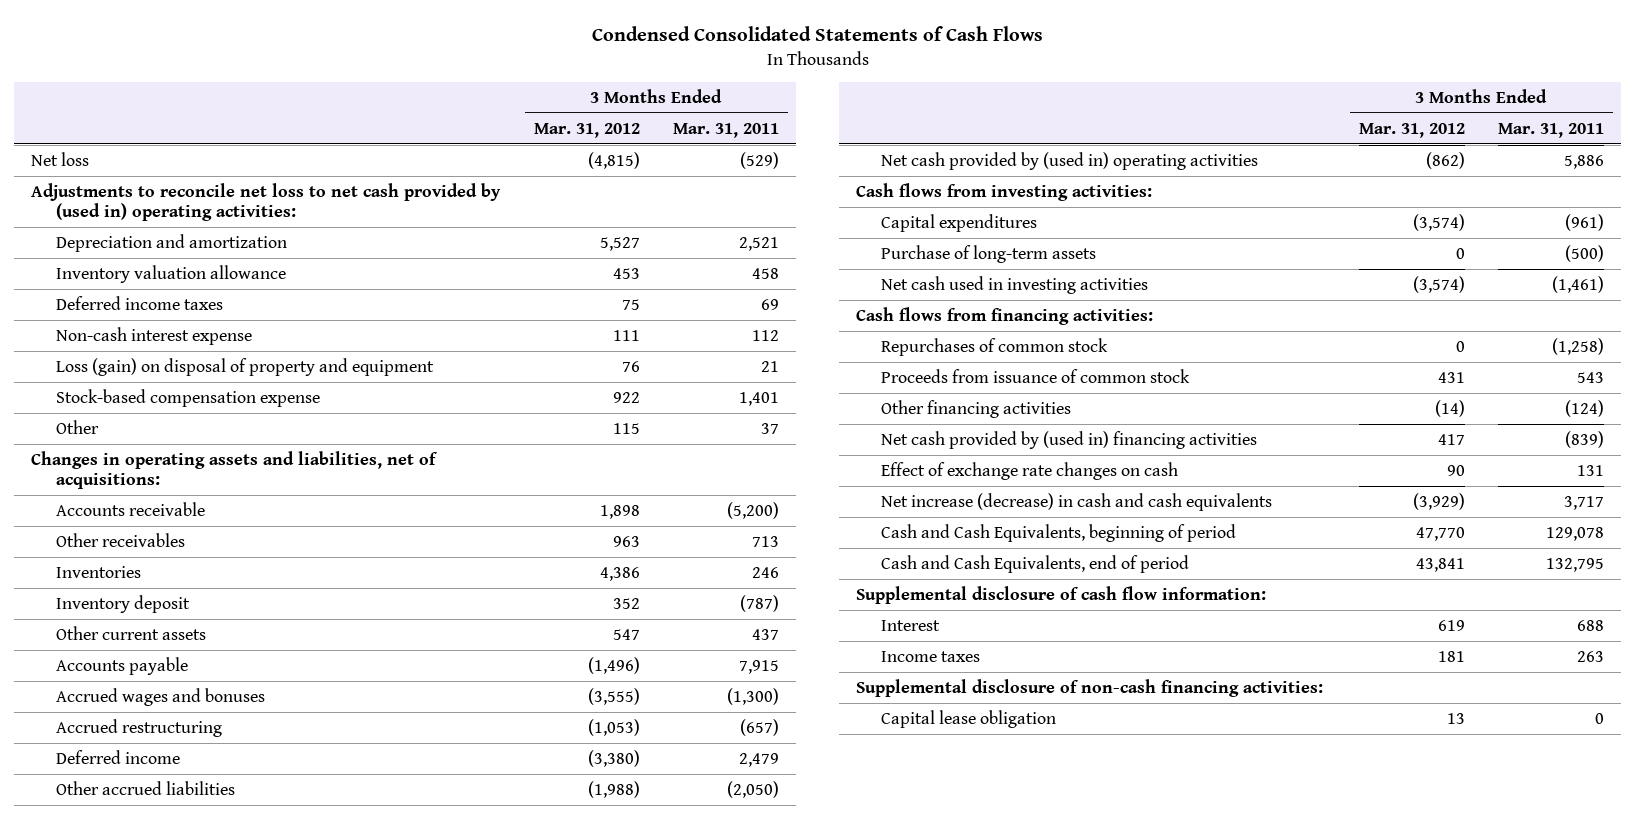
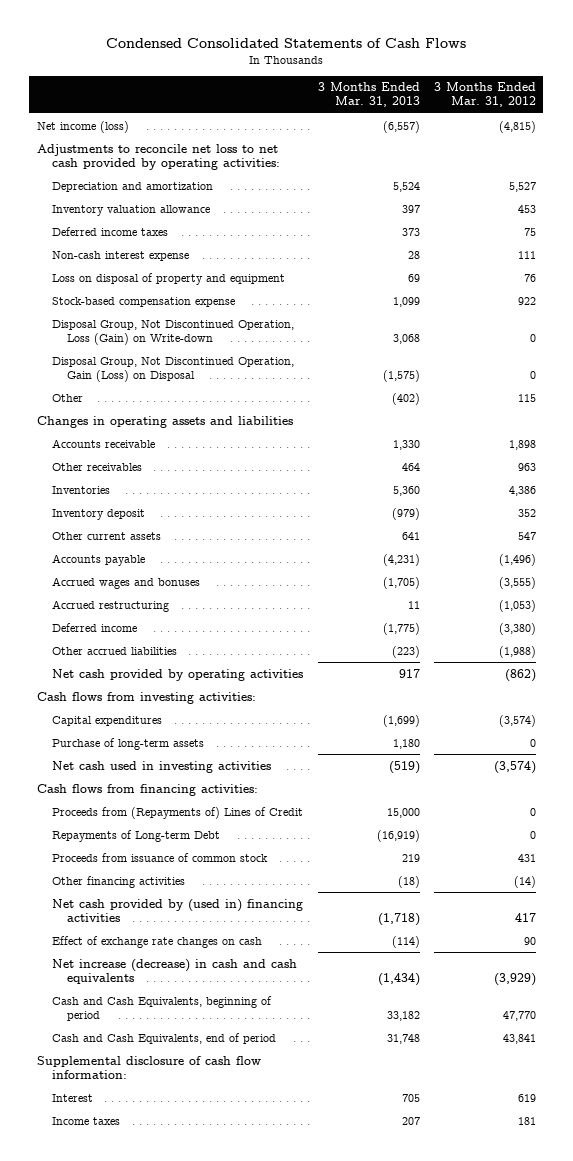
[673,122,780,138] Mar. 31, 2011 -> none
none -> [317,82,420,108] 3 Months Ended Mar. 31, 2013
[31,151,90,166] Net loss -> [36,120,129,133] Net income (loss)
[31,182,502,222] Adjustments to reconcile net loss to net cash provided by (used in) operating activities: -> [36,143,280,170] Adjustments to reconcile net loss to net cash provided by operating activities:
[56,357,435,376] Loss (gain) on disposal of property and equipment -> [51,272,285,285] Loss on disposal of property and equipment
none -> [51,319,294,345] Disposal Group, Not Discontinued Operation, Loss (Gain) on Write-down
none -> [51,356,294,382] Disposal Group, Not Discontinued Operation, Gain (Loss) on Disposal
[31,450,439,490] Changes in operating assets and liabilities, net of acquisitions: -> [36,415,293,428] Changes in operating assets and liabilities
[881,151,1259,170] Net cash provided by (used in) operating activities -> [51,668,303,681] Net cash provided by operating activities
[881,337,1109,356] Repurchases of common stock -> none
none -> [51,806,303,819] Proceeds from (Repayments of) Lines of Credit
none -> [51,829,220,842] Repayments of Long-term Debt
[856,678,1324,697] Supplemental disclosure of non-cash financing activities: -> none
[881,709,1057,728] Capital lease obligation -> none

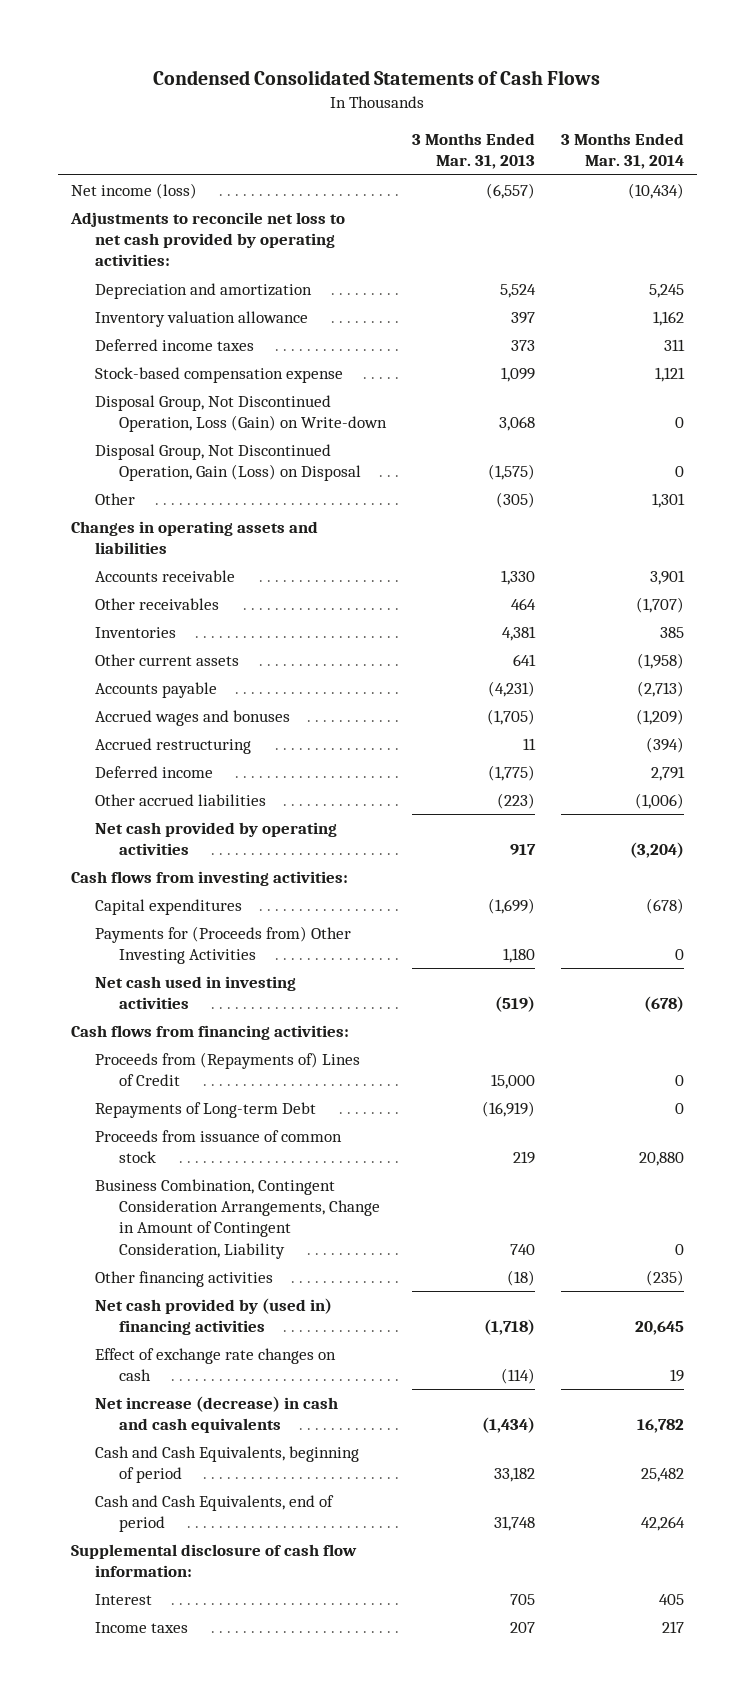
[434,82,537,108] 3 Months Ended Mar. 31, 2012 -> none
none -> [561,133,685,170] 3 Months Ended Mar. 31, 2014
[51,250,189,261] Non-cash interest expense -> none
[51,272,285,285] Loss on disposal of property and equipment -> none
[391,392,420,405] (402) -> [496,491,536,508] (305)
[51,508,145,520] Inventory deposit -> none
[392,485,420,496] 5,360 -> [502,625,537,641] 4,381
[51,737,204,750] Purchase of long-term assets -> [95,925,352,965] Payments for (Proceeds from) Other Investing Activities
none -> [95,1178,381,1259] Business Combination, Contingent Consideration Arrangements, Change in Amount of Contingent Consideration, Liability

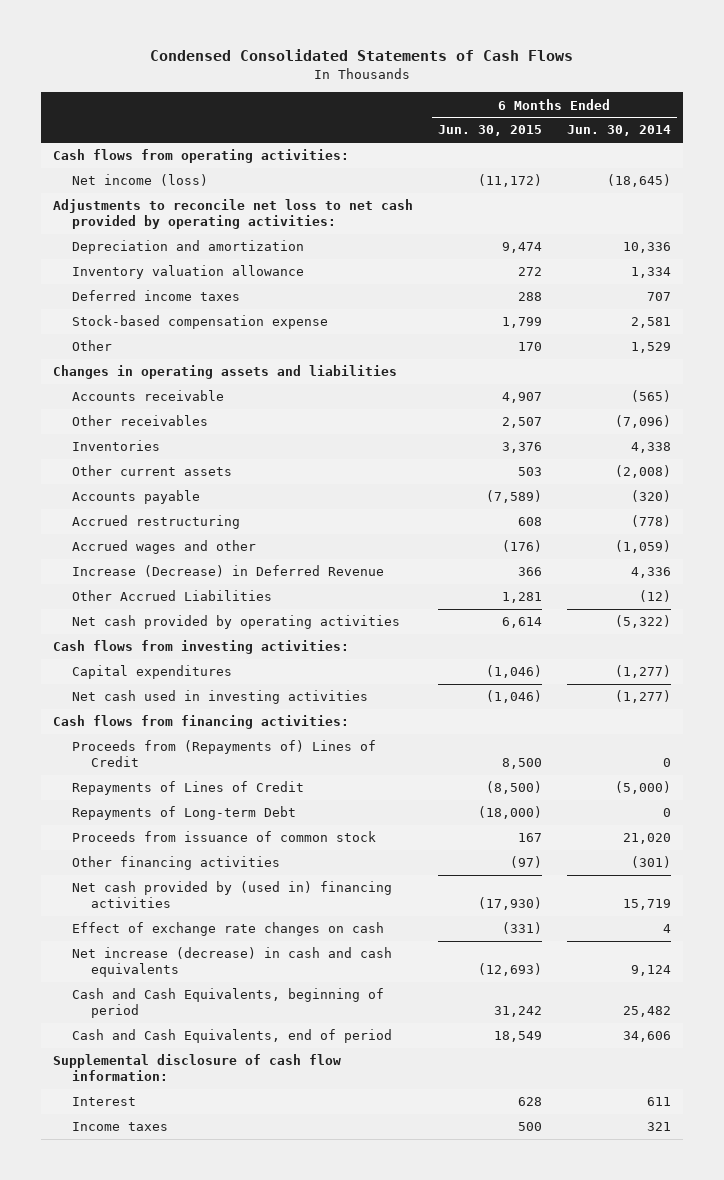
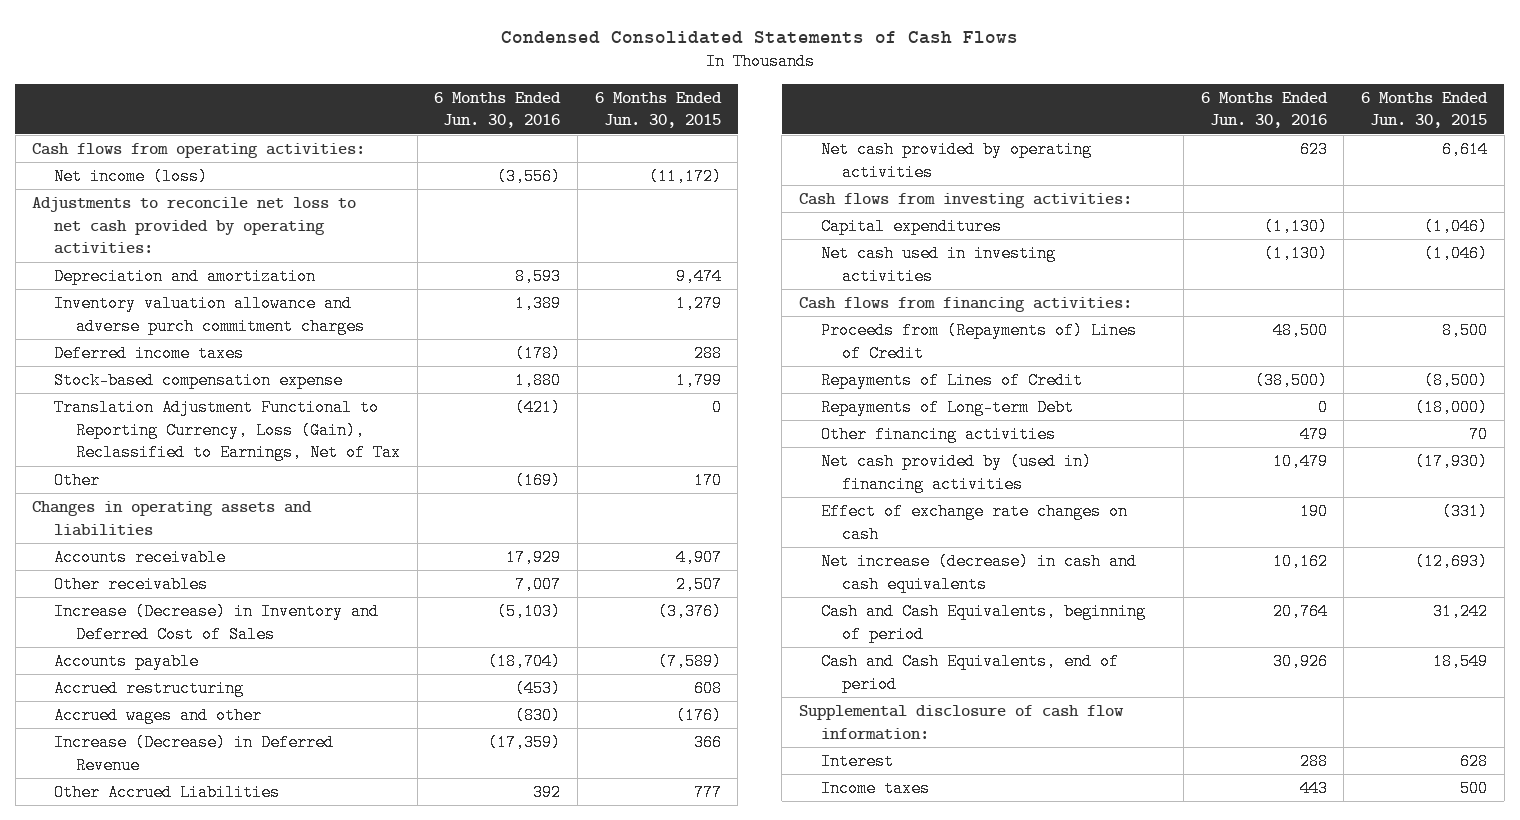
[566,125,671,137] Jun. 30, 2014 -> none
none -> [434,91,562,129] 6 Months Ended Jun. 30, 2016
[71,265,304,280] Inventory valuation allowance -> none
none -> [54,294,366,335] Inventory valuation allowance and adverse purch commitment charges
none -> [54,398,402,462] Translation Adjustment Functional to Reporting Currency, Loss (Gain), Reclassified to Earnings, Net of Tax
[71,440,160,452] Inventories -> none
[71,465,232,477] Other current assets -> none
none -> [54,602,380,643] Increase (Decrease) in Inventory and Deferred Cost of Sales
[502,592,543,604] 1,281 -> [693,783,722,801] 777
[71,831,376,843] Proceeds from issuance of common stock -> none
[510,856,543,869] (97) -> [1469,425,1489,443] 70

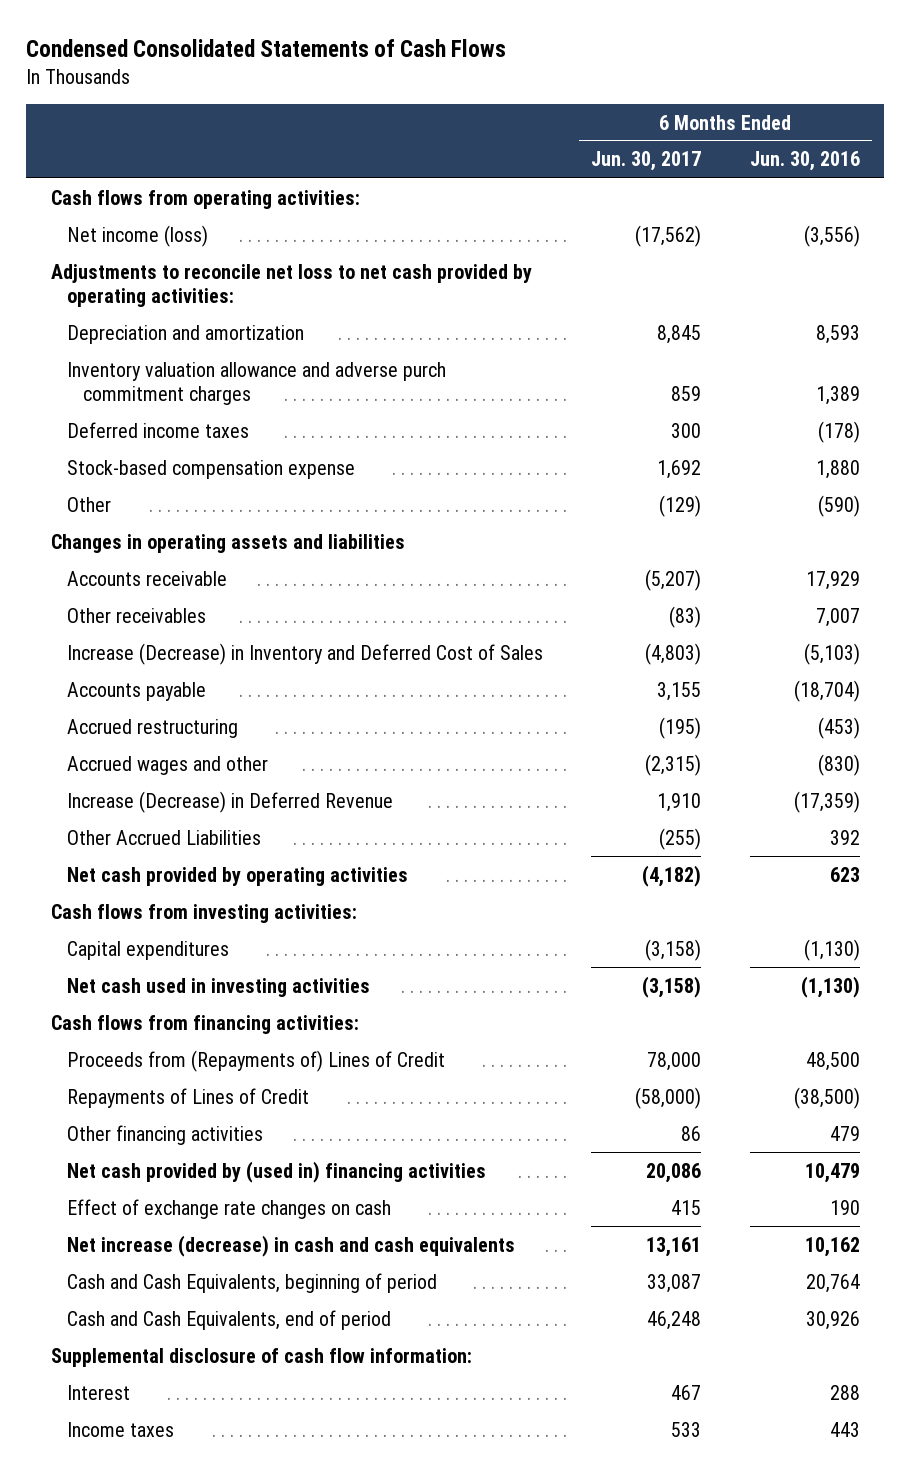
[594,91,722,129] 6 Months Ended Jun. 30, 2015 -> none
none -> [591,151,702,172] Jun. 30, 2017
[54,398,402,462] Translation Adjustment Functional to Reporting Currency, Loss (Gain), Reclassified to Earnings, Net of Tax -> none
[515,471,562,489] (169) -> [817,494,860,517] (590)
[820,398,1074,416] Repayments of Long-term Debt -> none

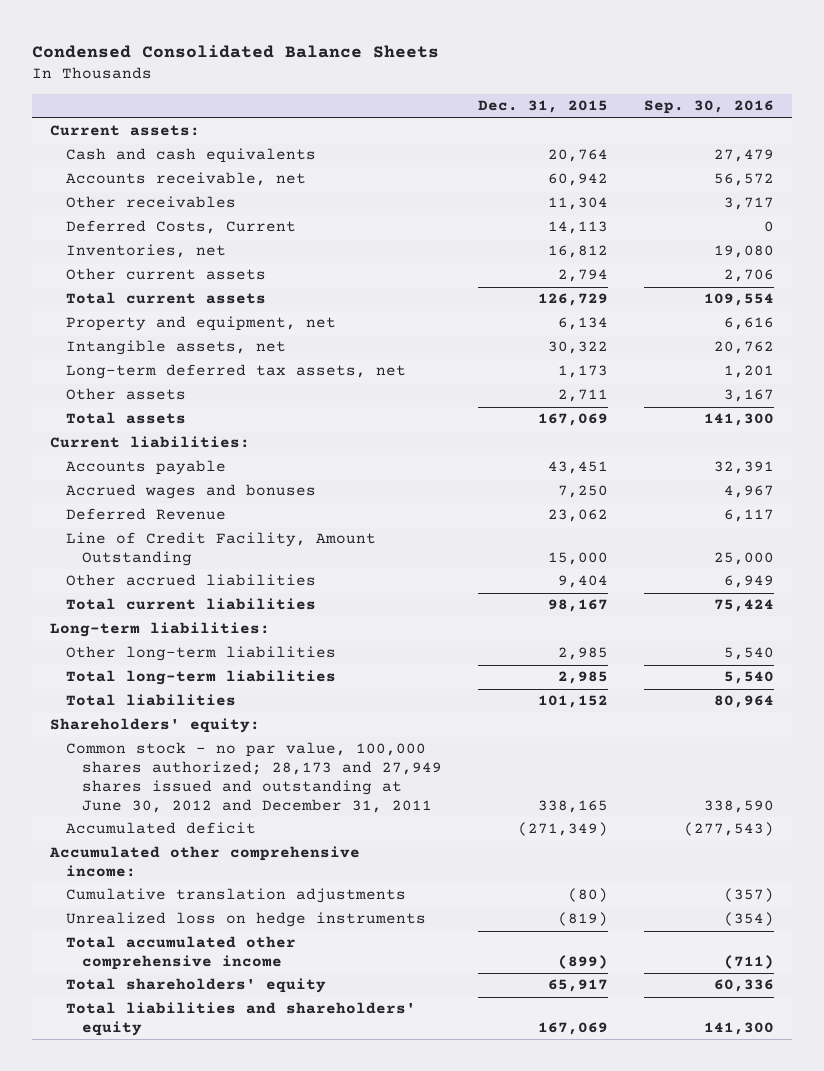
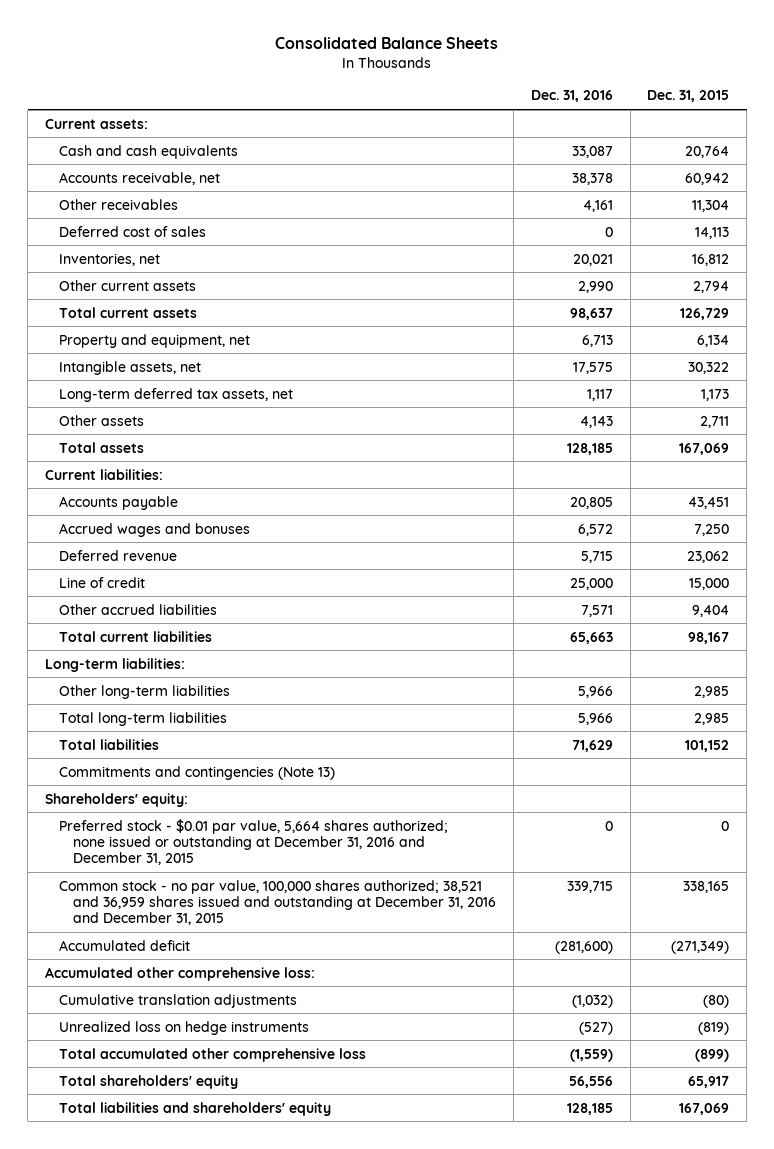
[32,44,440,58] Condensed Consolidated Balance Sheets -> [275,37,499,50] Consolidated Balance Sheets
[643,100,774,115] Sep. 30, 2016 -> none
none -> [530,90,613,103] Dec. 31, 2016
[66,220,297,235] Deferred Costs, Current -> [59,225,207,237] Deferred cost of sales
[66,508,227,521] Deferred Revenue -> [59,549,178,561] Deferred revenue
[66,532,377,567] Line of Credit Facility, Amount Outstanding -> [59,576,146,588] Line of credit
none -> [59,765,336,780] Commitments and contingencies (Note 13)
none -> [59,818,449,866] Preferred stock - $0.01 par value, 5,664 shares authorized; none issued or outstanding at December 31, 2016 and December 31, 2015
[66,742,443,813] Common stock - no par value, 100,000 shares authorized; 28,173 and 27,949 shares issued and outstanding at June 30, 2012 and December 31, 2011 -> [59,879,497,926] Common stock - no par value, 100,000 shares authorized; 38,521 and 36,959 shares issued and outstanding at December 31, 2016 and December 31, 2015
[49,846,361,878] Accumulated other comprehensive income: -> [45,966,316,981] Accumulated other comprehensive loss:
[66,936,297,971] Total accumulated other comprehensive income -> [59,1047,367,1062] Total accumulated other comprehensive loss

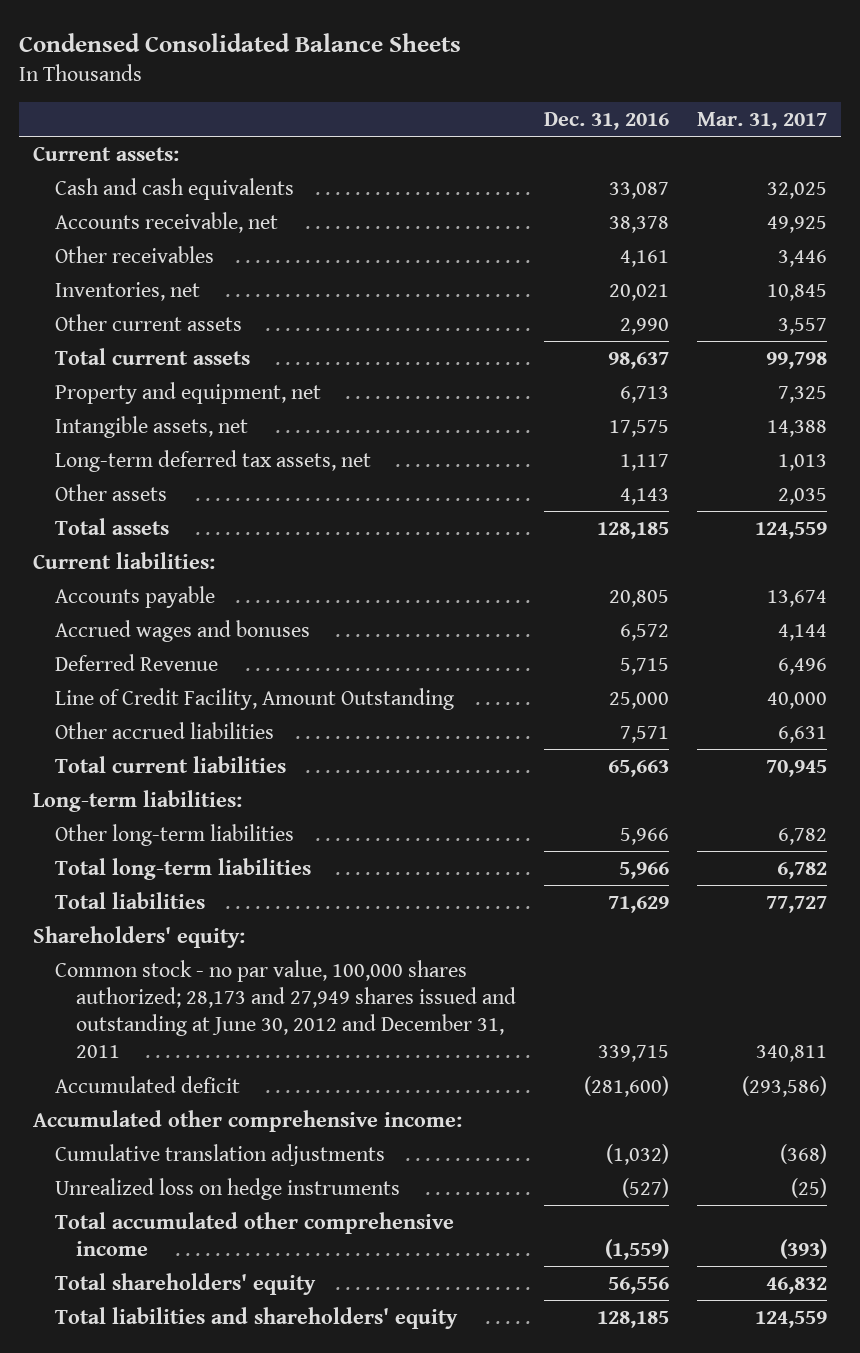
[275,37,499,50] Consolidated Balance Sheets -> [18,32,461,52] Condensed Consolidated Balance Sheets
[647,90,730,103] Dec. 31, 2015 -> none
none -> [697,111,828,130] Mar. 31, 2017
[59,225,207,237] Deferred cost of sales -> none
[59,549,178,561] Deferred revenue -> [54,653,218,671] Deferred Revenue
[59,576,146,588] Line of credit -> [54,687,454,710] Line of Credit Facility, Amount Outstanding
[59,765,336,780] Commitments and contingencies (Note 13) -> none
[59,818,449,866] Preferred stock - $0.01 par value, 5,664 shares authorized; none issued or outstanding at December 31, 2016 and December 31, 2015 -> none
[59,879,497,926] Common stock - no par value, 100,000 shares authorized; 38,521 and 36,959 shares issued and outstanding at December 31, 2016 and December 31, 2015 -> [54,959,517,1059] Common stock - no par value, 100,000 shares authorized; 28,173 and 27,949 shares issued and outstanding at June 30, 2012 and December 31, 2011
[45,966,316,981] Accumulated other comprehensive loss: -> [32,1109,462,1132] Accumulated other comprehensive income:
[59,1047,367,1062] Total accumulated other comprehensive loss -> [54,1211,454,1256] Total accumulated other comprehensive income

